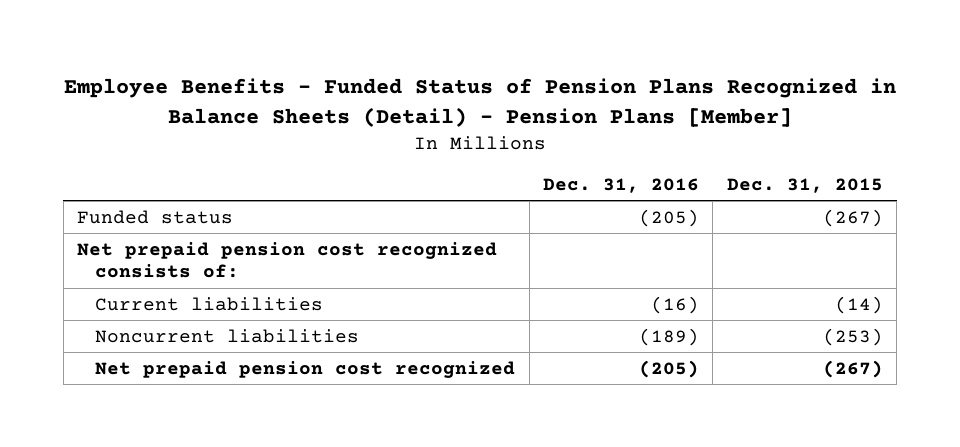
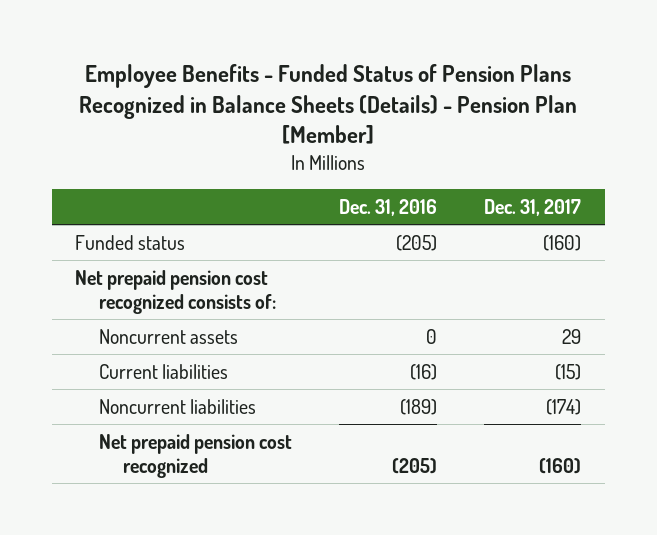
[64,78,897,128] Employee Benefits - Funded Status of Pension Plans Recognized in Balance Sheets (Detail) - Pension Plans [Member] -> [79,64,578,145] Employee Benefits - Funded Status of Pension Plans Recognized in Balance Sheets (Details) - Pension Plan [Member]
[726,177,883,193] Dec. 31, 2015 -> none
none -> [484,198,582,216] Dec. 31, 2017
none -> [99,328,239,344] Noncurrent assets

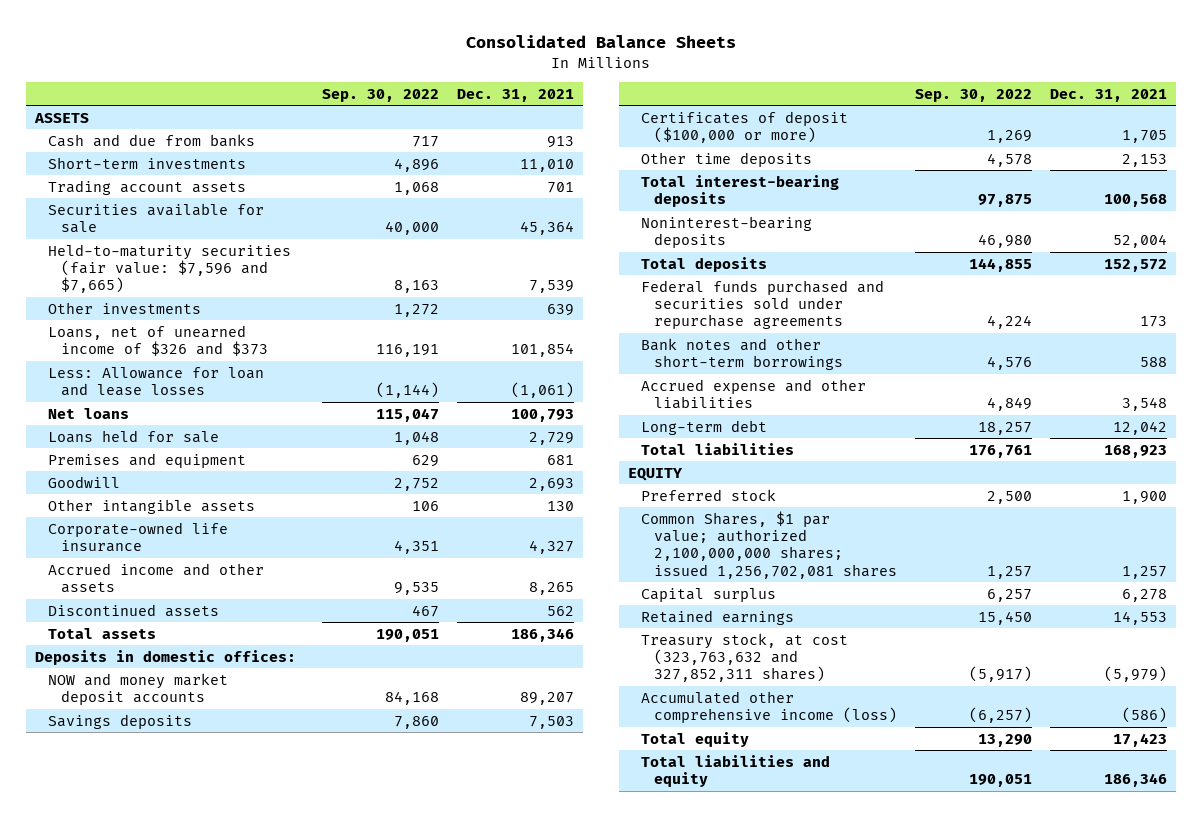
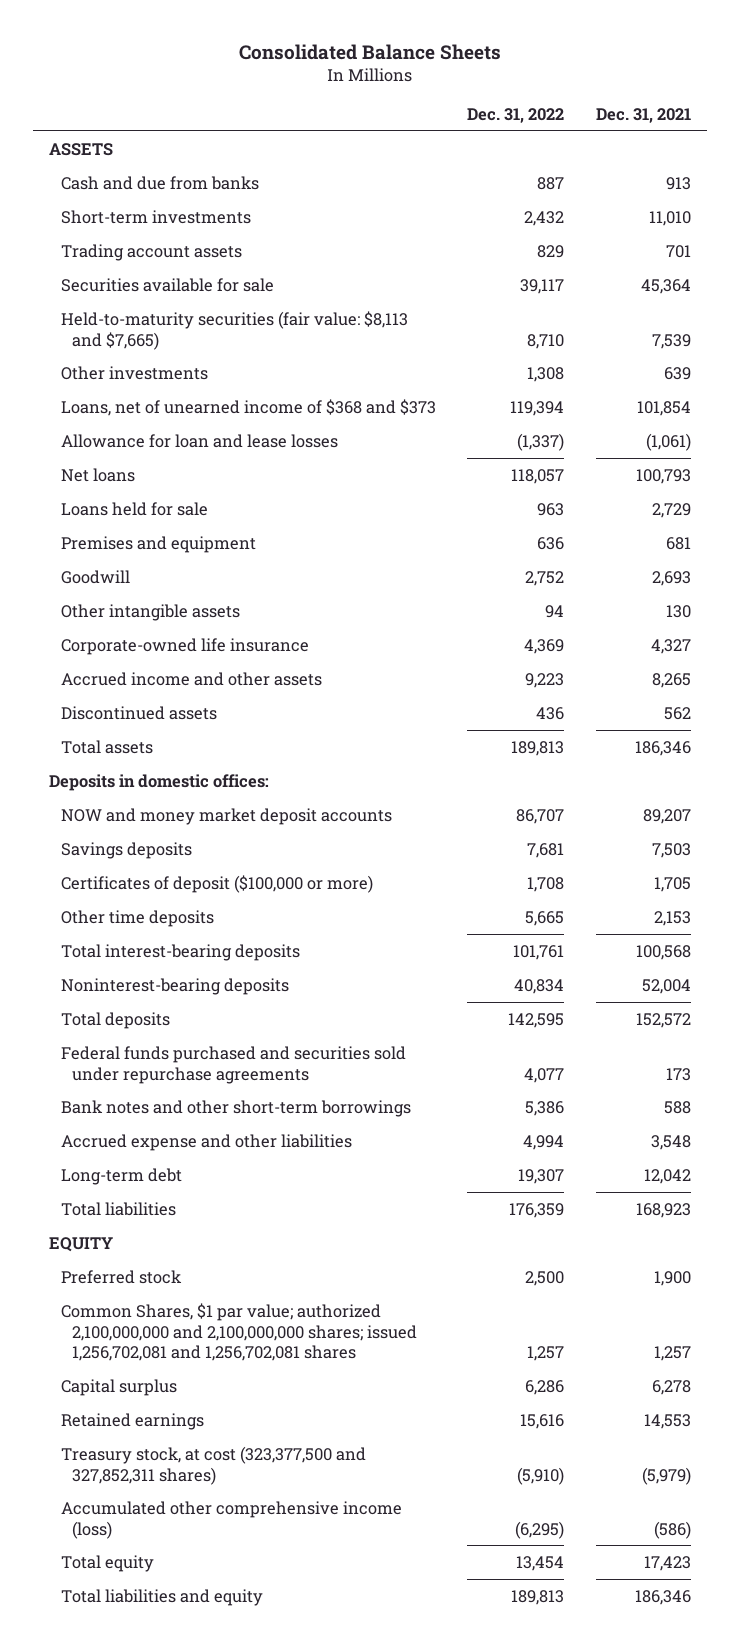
[321,88,439,102] Sep. 30, 2022 -> none
none -> [467,107,565,123] Dec. 31, 2022
[47,243,291,294] Held-to-maturity securities (fair value: $7,596 and $7,665) -> [60,310,408,350] Held-to-maturity securities (fair value: $8,113 and $7,665)
[47,324,269,357] Loans, net of unearned income of $326 and $373 -> [60,398,436,416] Loans, net of unearned income of $368 and $373
[47,366,264,397] Less: Allowance for loan and lease losses -> [60,433,338,448] Allowance for loan and lease losses
[640,510,898,579] Common Shares, $1 par value; authorized 2,100,000,000 shares; issued 1,256,702,081 shares -> [60,1302,418,1362] Common Shares, $1 par value; authorized 2,100,000,000 and 2,100,000,000 shares; issued 1,256,702,081 and 1,256,702,081 shares
[640,632,848,683] Treasury stock, at cost (323,763,632 and 327,852,311 shares) -> [60,1445,366,1485] Treasury stock, at cost (323,377,500 and 327,852,311 shares)

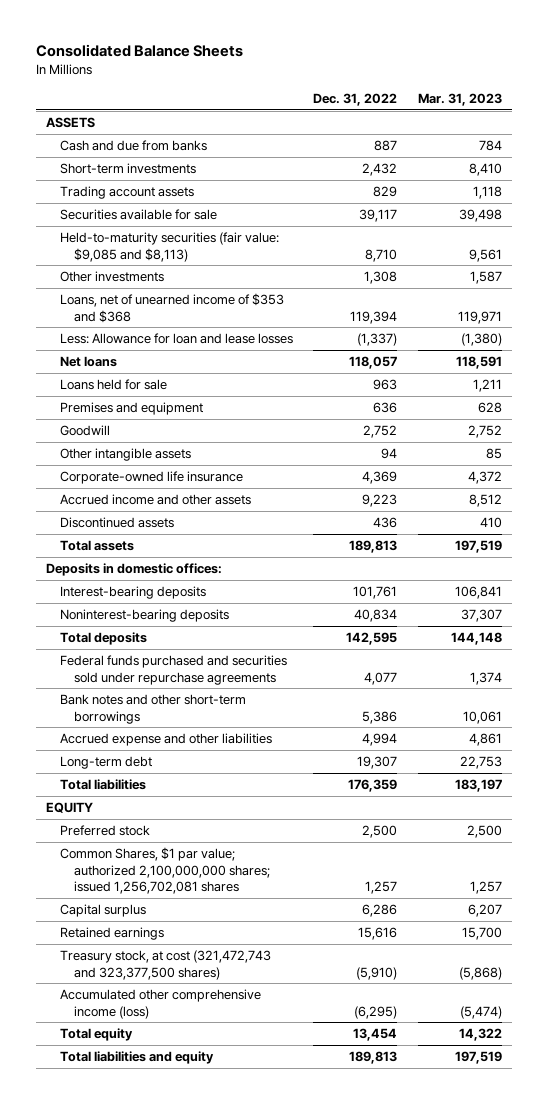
[595,107,691,123] Dec. 31, 2021 -> none
none -> [418,93,503,107] Mar. 31, 2023
[60,310,408,350] Held-to-maturity securities (fair value: $8,113 and $7,665) -> [59,232,279,262] Held-to-maturity securities (fair value: $9,085 and $8,113)
[60,398,436,416] Loans, net of unearned income of $368 and $373 -> [59,293,284,323] Loans, net of unearned income of $353 and $368
[60,433,338,448] Allowance for loan and lease losses -> [59,333,293,345] Less: Allowance for loan and lease losses
[60,807,392,825] NOW and money market deposit accounts -> none
[60,841,192,859] Savings deposits -> none
[60,874,373,893] Certificates of deposit ($100,000 or more) -> none
[60,909,214,927] Other time deposits -> none
[60,943,300,961] Total interest-bearing deposits -> [59,586,206,600] Interest-bearing deposits
[60,1302,418,1362] Common Shares, $1 par value; authorized 2,100,000,000 and 2,100,000,000 shares; issued 1,256,702,081 and 1,256,702,081 shares -> [59,847,270,895] Common Shares, $1 par value; authorized 2,100,000,000 shares; issued 1,256,702,081 shares
[60,1445,366,1485] Treasury stock, at cost (323,377,500 and 327,852,311 shares) -> [59,950,271,980] Treasury stock, at cost (321,472,743 and 323,377,500 shares)

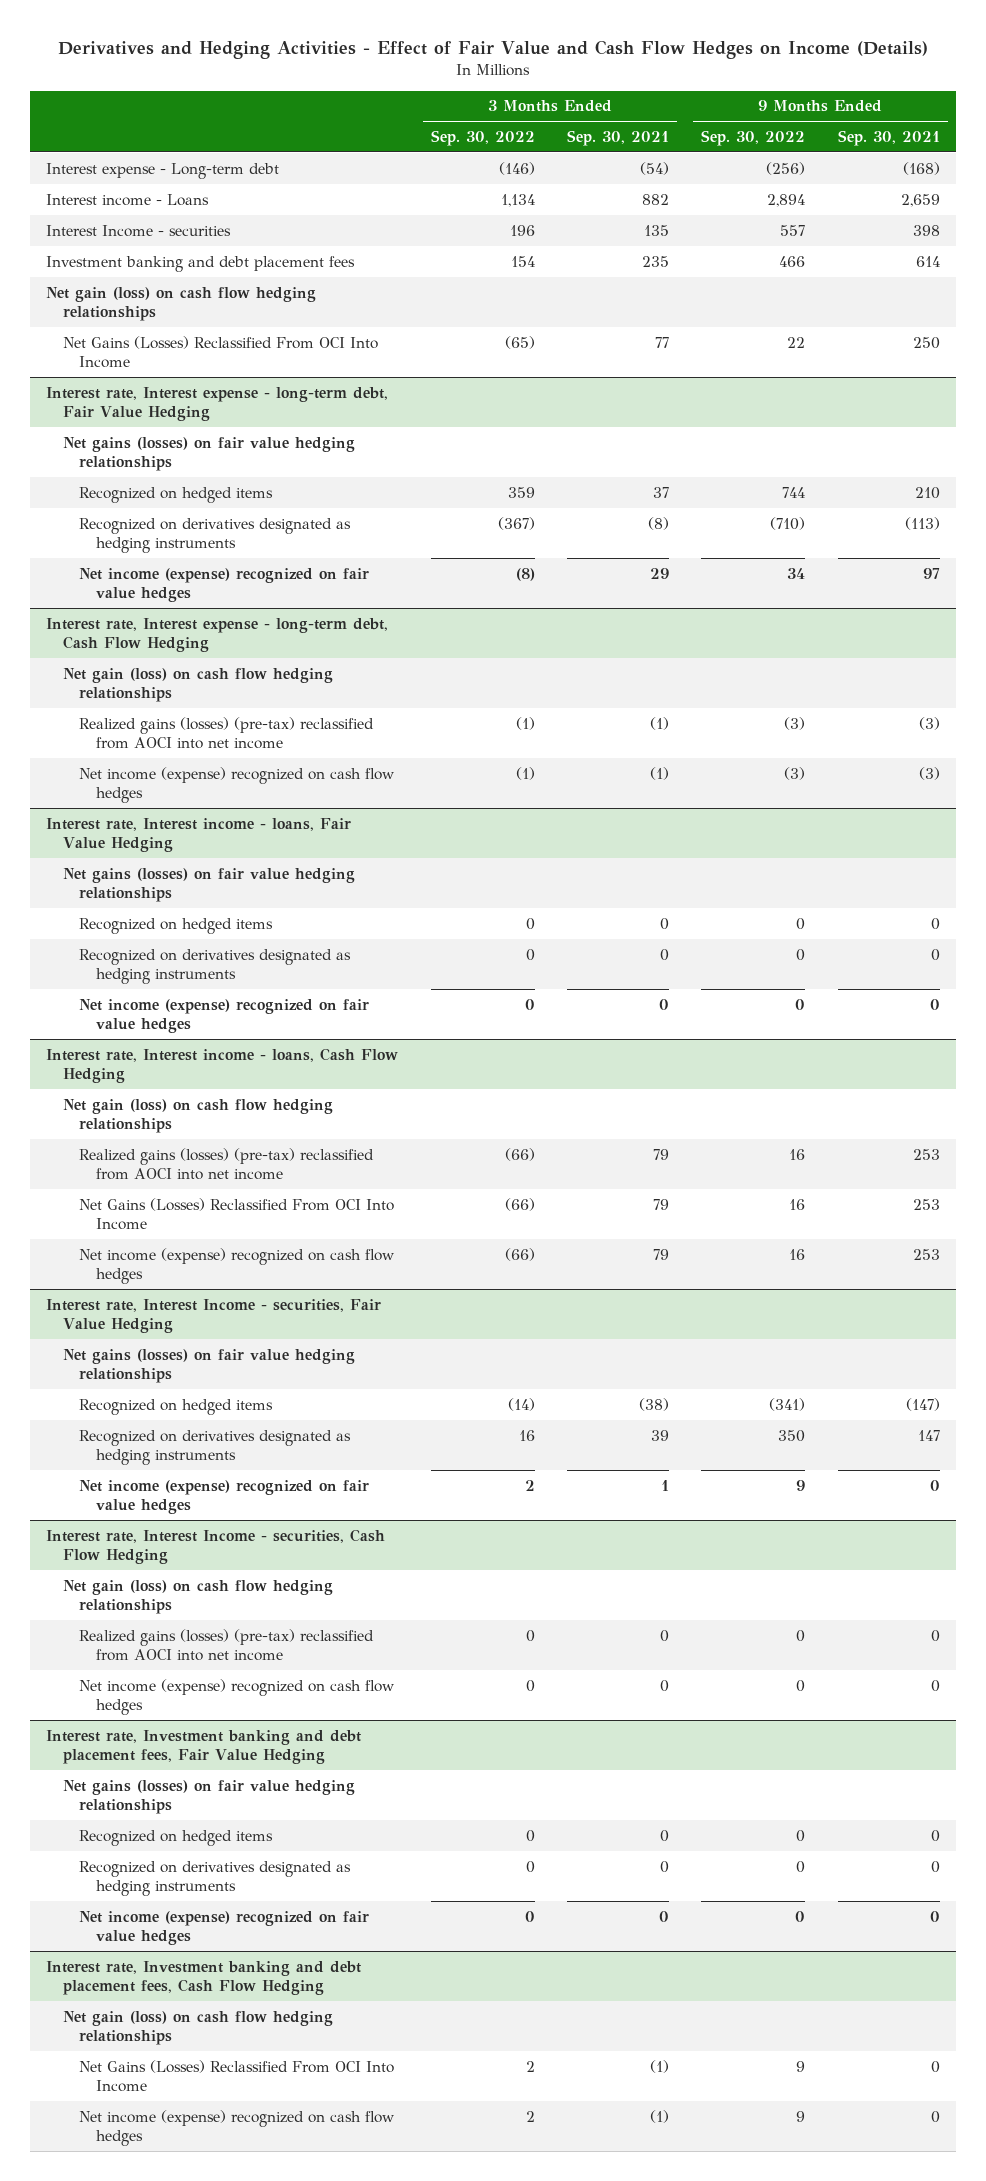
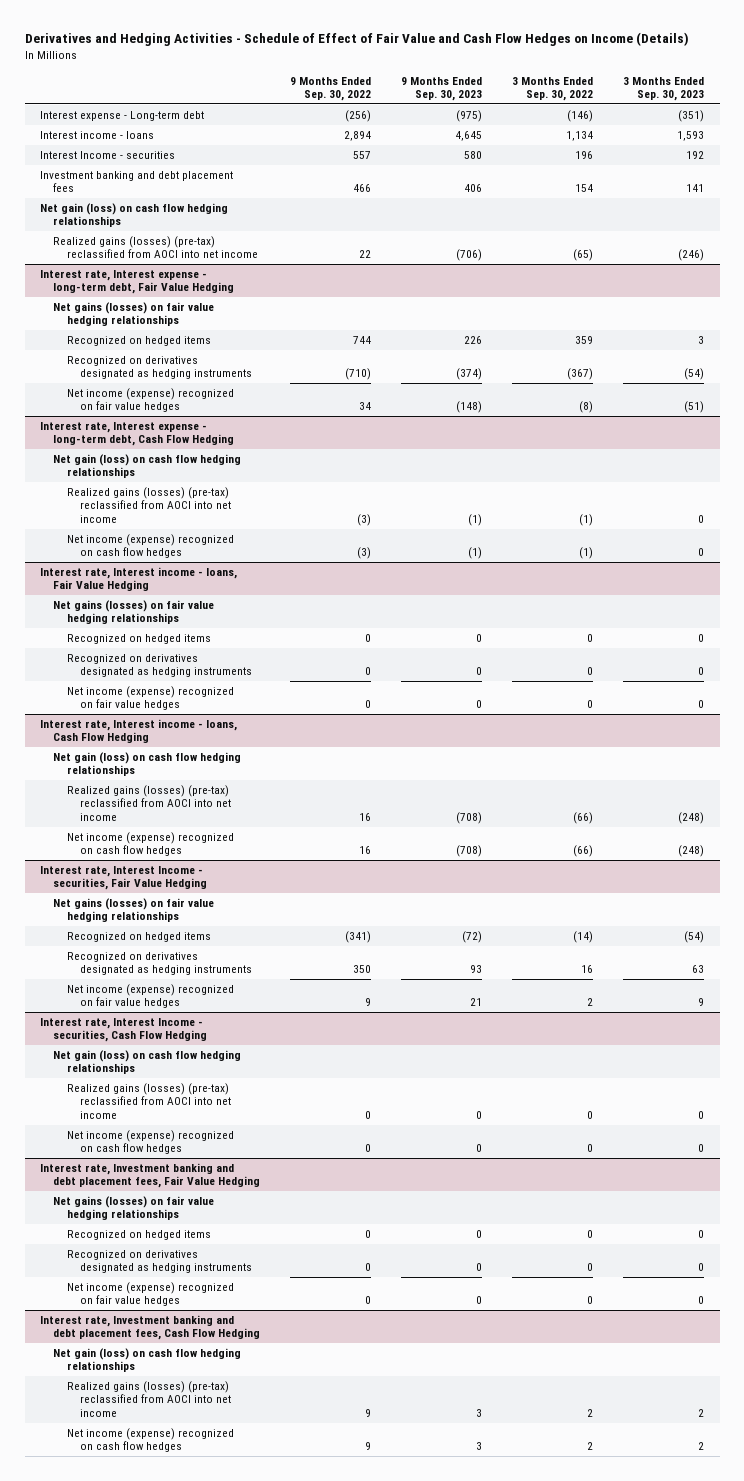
[57,40,928,60] Derivatives and Hedging Activities - Effect of Fair Value and Cash Flow Hedges on Income (Details) -> [24,32,689,47] Derivatives and Hedging Activities - Schedule of Effect of Fair Value and Cash Flow Hedges on Income (Details)
[566,129,669,146] Sep. 30, 2021 -> none
[837,129,940,146] Sep. 30, 2021 -> none
none -> [401,76,483,102] 9 Months Ended Sep. 30, 2023
none -> [623,76,705,102] 3 Months Ended Sep. 30, 2023
[46,193,210,206] Interest income - Loans -> [39,130,154,139] Interest income - loans
[62,335,378,368] Net Gains (Losses) Reclassified From OCI Into Income -> [53,235,258,259] Realized gains (losses) (pre-tax) reclassified from AOCI into net income
[79,1197,395,1230] Net Gains (Losses) Reclassified From OCI Into Income -> none
[79,2059,395,2092] Net Gains (Losses) Reclassified From OCI Into Income -> [66,1380,232,1418] Realized gains (losses) (pre-tax) reclassified from AOCI into net income

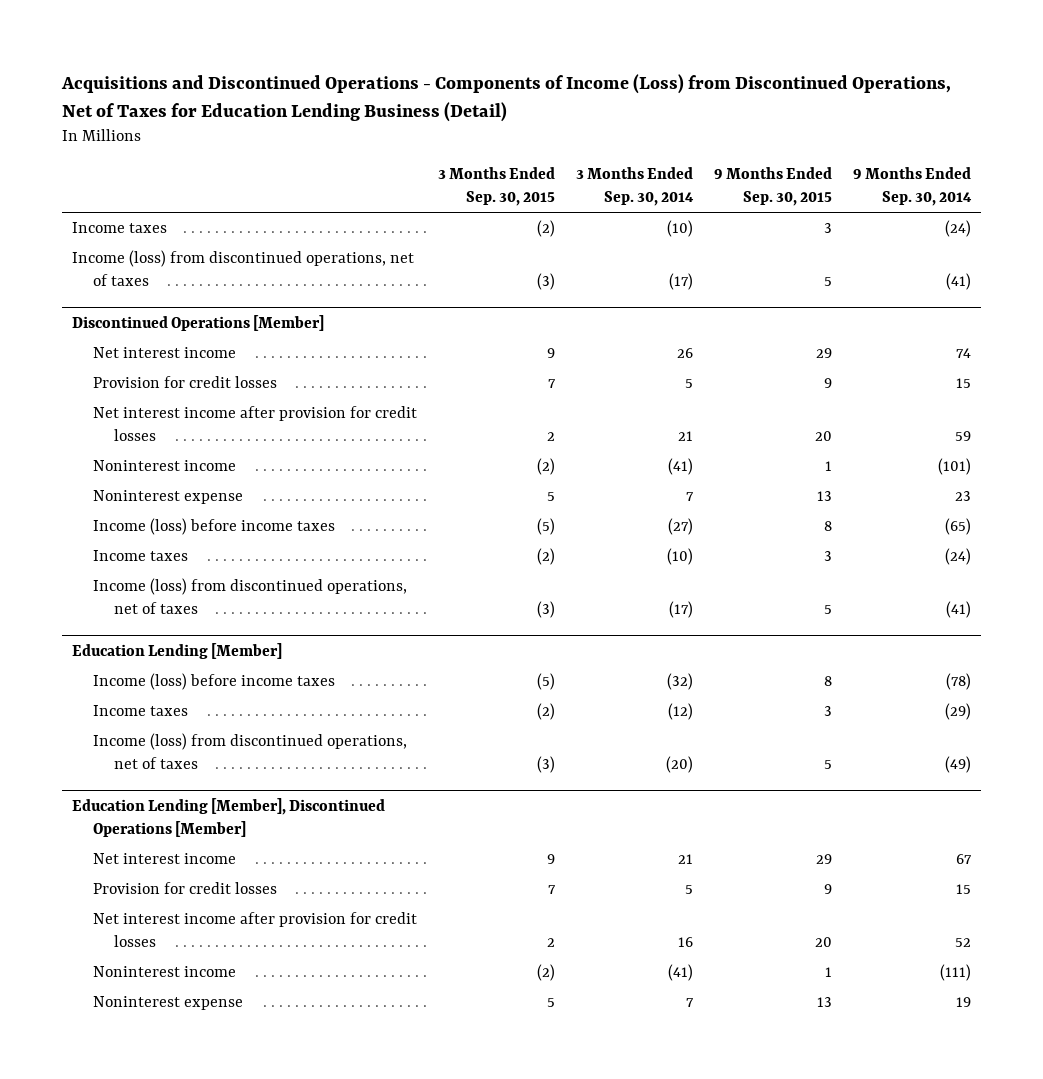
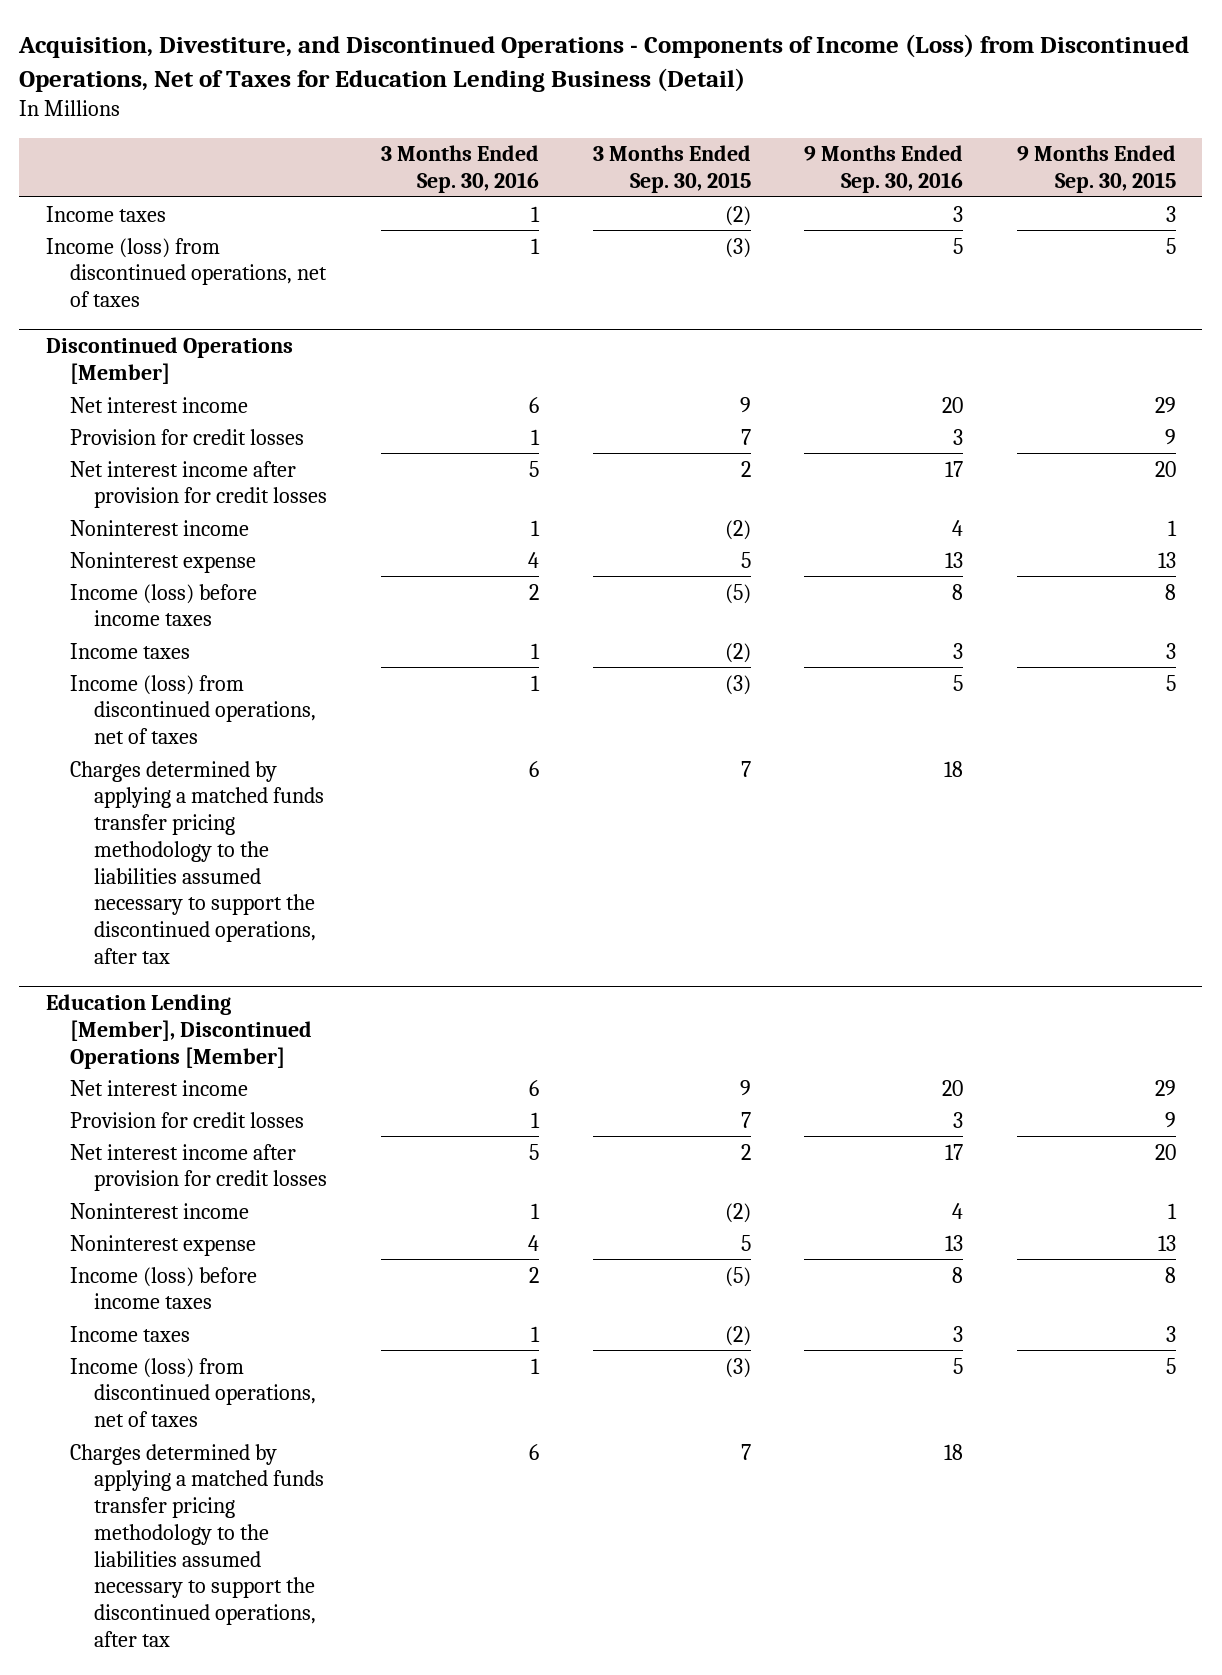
[60,74,951,123] Acquisitions and Discontinued Operations - Components of Income (Loss) from Discontinued Operations, Net of Taxes for Education Lending Business (Detail) -> [18,33,1190,92] Acquisition, Divestiture, and Discontinued Operations - Components of Income (Loss) from Discontinued Operations, Net of Taxes for Education Lending Business (Detail)
[575,167,694,207] 3 Months Ended Sep. 30, 2014 -> none
[852,167,972,207] 9 Months Ended Sep. 30, 2014 -> none
none -> [381,145,540,193] 3 Months Ended Sep. 30, 2016
none -> [804,145,964,193] 9 Months Ended Sep. 30, 2016
[72,642,283,659] Education Lending [Member] -> none
[92,673,335,691] Income (loss) before income taxes -> none
[92,705,188,717] Income taxes -> none
[92,733,407,770] Income (loss) from discontinued operations, net of taxes -> none
none -> [70,760,325,964] Charges determined by applying a matched funds transfer pricing methodology to the liabilities assumed necessary to support the discontinued operations, after tax
none -> [70,1266,258,1310] Income (loss) before income taxes
none -> [70,1325,191,1342] Income taxes
none -> [70,1357,317,1428] Income (loss) from discontinued operations, net of taxes
none -> [70,1443,325,1647] Charges determined by applying a matched funds transfer pricing methodology to the liabilities assumed necessary to support the discontinued operations, after tax

